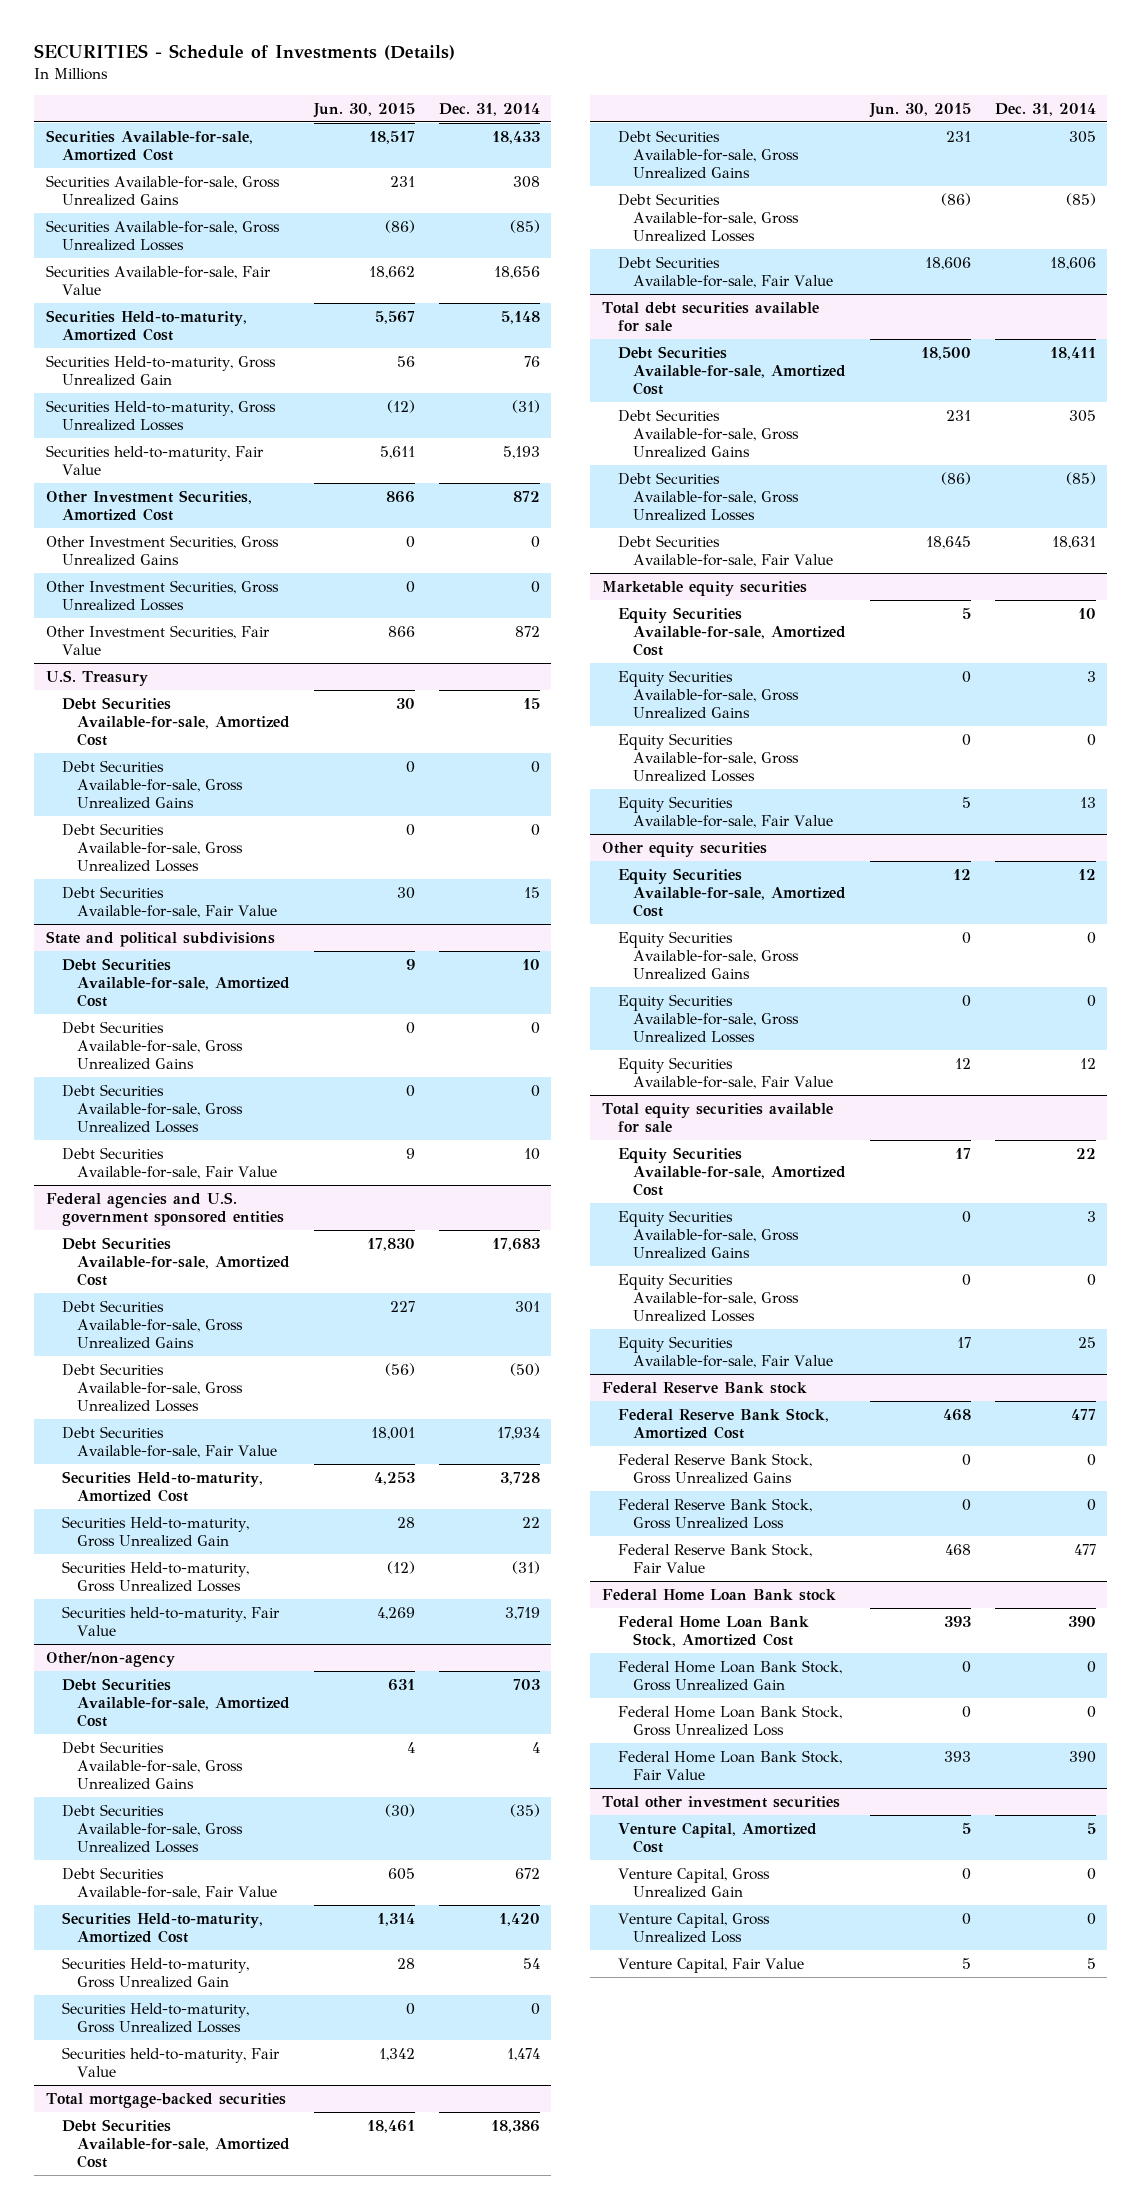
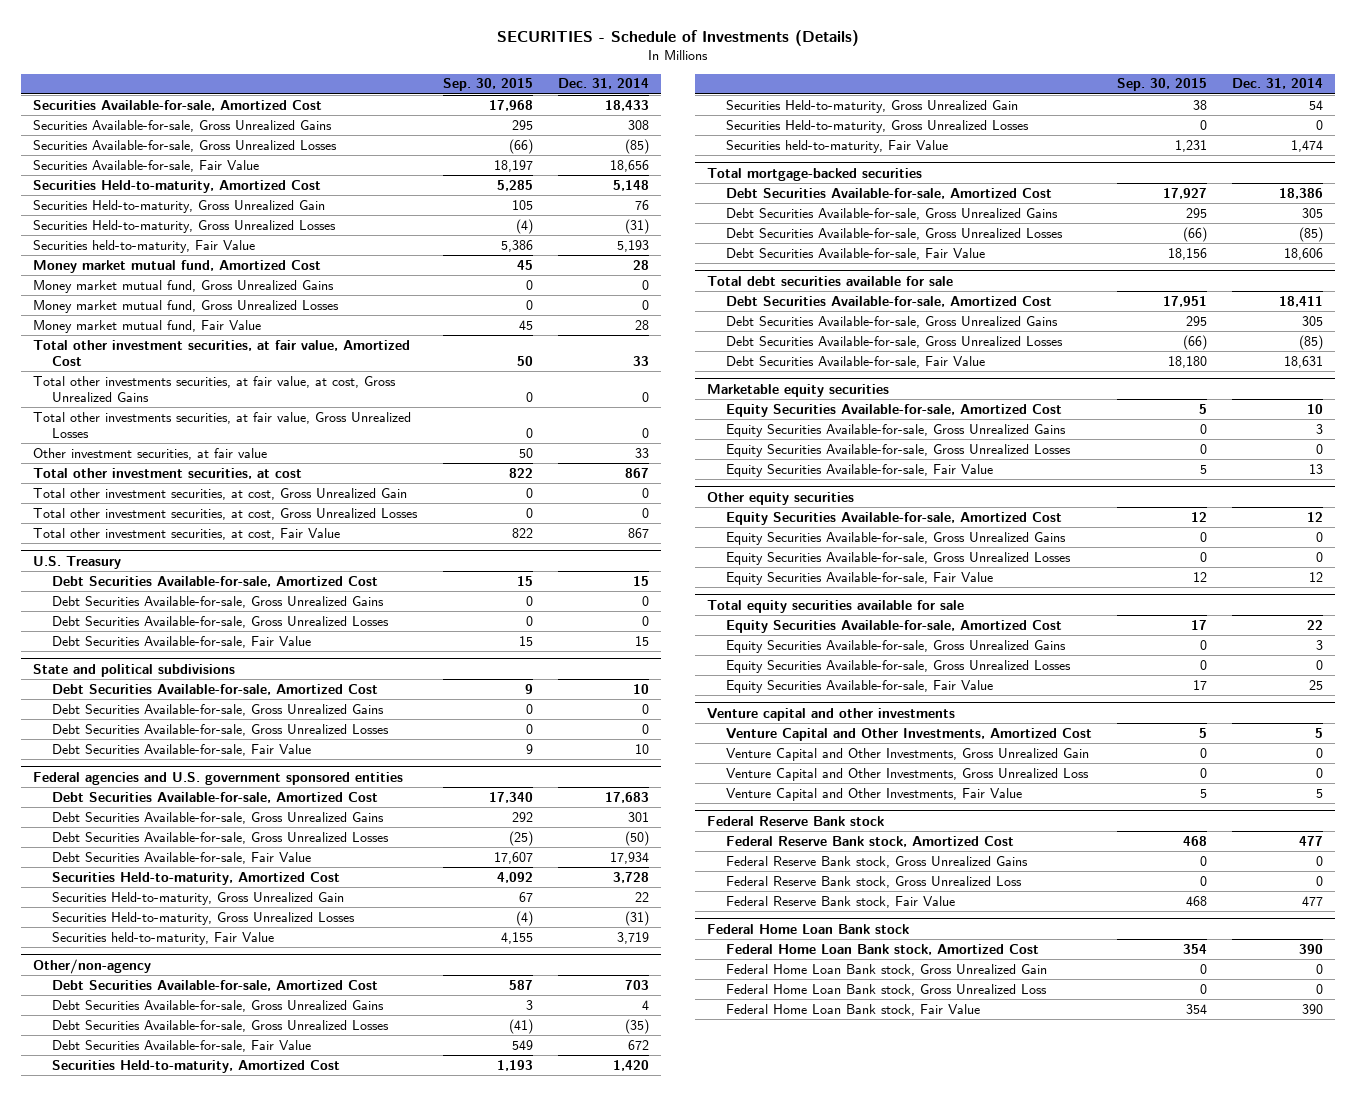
[312,102,415,118] Jun. 30, 2015 -> none
none -> [442,78,533,92] Sep. 30, 2015
none -> [33,259,322,273] Money market mutual fund, Amortized Cost
none -> [33,279,335,293] Money market mutual fund, Gross Unrealized Gains
none -> [33,299,340,313] Money market mutual fund, Gross Unrealized Losses
none -> [33,319,262,333] Money market mutual fund, Fair Value
[46,489,253,522] Other Investment Securities, Amortized Cost -> [33,339,411,366] Total other investment securities, at fair value, Amortized Cost
[512,490,540,502] 872 -> [632,355,649,366] 33
[46,534,280,567] Other Investment Securities, Gross Unrealized Gains -> [33,375,397,402] Total other investments securities, at fair value, at cost, Gross Unrealized Gains
[46,579,280,612] Other Investment Securities, Gross Unrealized Losses -> [33,411,412,438] Total other investments securities, at fair value, Gross Unrealized Losses
[46,624,271,656] Other Investment Securities, Fair Value -> [33,447,268,460] Other investment securities, at fair value
[514,625,540,637] 872 -> [634,447,649,458] 33
none -> [33,467,303,479] Total other investment securities, at cost
none -> [33,487,408,500] Total other investment securities, at cost, Gross Unrealized Gain
none -> [33,507,419,520] Total other investment securities, at cost, Gross Unrealized Losses
none -> [33,527,341,540] Total other investment securities, at cost, Fair Value
none -> [707,707,956,721] Venture capital and other investments
none -> [725,727,1092,741] Venture Capital and Other Investments, Amortized Cost
none -> [725,747,1089,761] Venture Capital and Other Investments, Gross Unrealized Gain
none -> [725,767,1089,781] Venture Capital and Other Investments, Gross Unrealized Loss
none -> [725,787,1022,801] Venture Capital and Other Investments, Fair Value
[617,1407,829,1440] Federal Reserve Bank Stock, Amortized Cost -> [725,835,1014,847] Federal Reserve Bank stock, Amortized Cost
[617,1452,812,1485] Federal Reserve Bank Stock, Gross Unrealized Gains -> [725,855,1028,868] Federal Reserve Bank stock, Gross Unrealized Gains
[617,1497,812,1530] Federal Reserve Bank Stock, Gross Unrealized Loss -> [725,875,1022,888] Federal Reserve Bank stock, Gross Unrealized Loss
[617,1542,812,1574] Federal Reserve Bank Stock, Fair Value -> [725,895,955,908] Federal Reserve Bank stock, Fair Value
[602,1795,841,1808] Total other investment securities -> none
[617,1821,817,1854] Venture Capital, Amortized Cost -> none
[617,1867,770,1899] Venture Capital, Gross Unrealized Gain -> none
[617,1912,770,1944] Venture Capital, Gross Unrealized Loss -> none
[617,1957,804,1973] Venture Capital, Fair Value -> none
[617,1615,809,1648] Federal Home Loan Bank Stock, Amortized Cost -> [725,943,1039,955] Federal Home Loan Bank stock, Amortized Cost
[617,1659,842,1692] Federal Home Loan Bank Stock, Gross Unrealized Gain -> [725,963,1047,976] Federal Home Loan Bank stock, Gross Unrealized Gain
[617,1704,842,1737] Federal Home Loan Bank Stock, Gross Unrealized Loss -> [725,983,1047,996] Federal Home Loan Bank stock, Gross Unrealized Loss
[617,1749,842,1781] Federal Home Loan Bank Stock, Fair Value -> [725,1003,980,1016] Federal Home Loan Bank stock, Fair Value

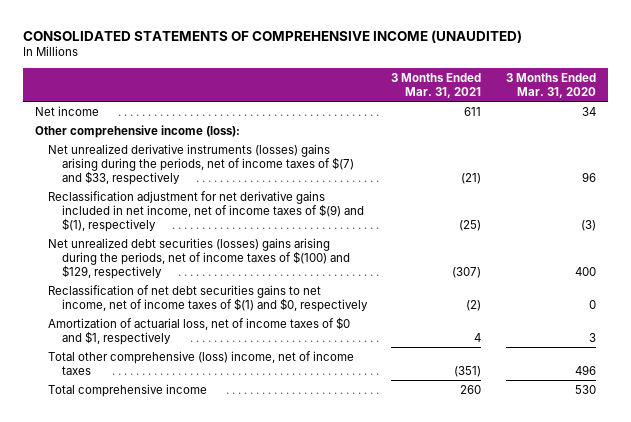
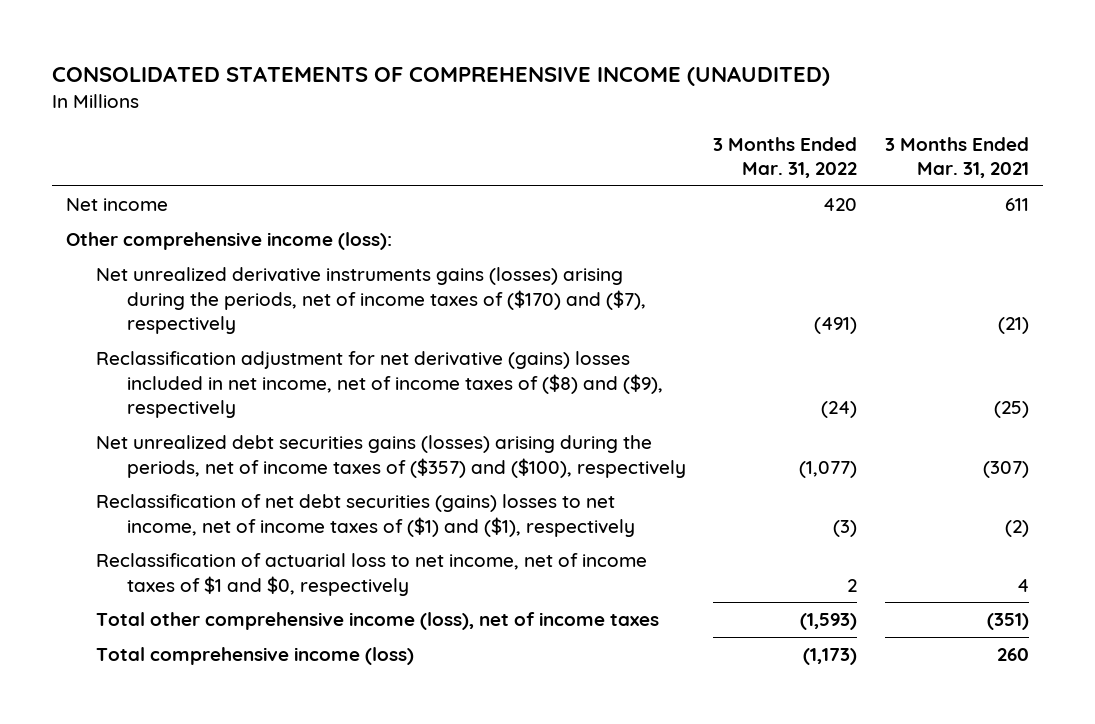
[505,72,596,99] 3 Months Ended Mar. 31, 2020 -> none
none -> [713,136,858,179] 3 Months Ended Mar. 31, 2022
[48,143,354,186] Net unrealized derivative instruments (losses) gains arising during the periods, net of income taxes of $(7) and $33, respectively -> [96,267,646,335] Net unrealized derivative instruments gains (losses) arising during the periods, net of income taxes of ($170) and ($7), respectively
[48,190,364,233] Reclassification adjustment for net derivative gains included in net income, net of income taxes of $(9) and $(1), respectively -> [96,351,663,419] Reclassification adjustment for net derivative (gains) losses included in net income, net of income taxes of ($8) and ($9), respectively
[48,237,350,280] Net unrealized debt securities (losses) gains arising during the periods, net of income taxes of $(100) and $129, respectively -> [96,435,686,478] Net unrealized debt securities gains (losses) arising during the periods, net of income taxes of ($357) and ($100), respectively
[48,284,368,312] Reclassification of net debt securities gains to net income, net of income taxes of $(1) and $0, respectively -> [96,494,635,537] Reclassification of net debt securities (gains) losses to net income, net of income taxes of ($1) and ($1), respectively
[48,316,351,345] Amortization of actuarial loss, net of income taxes of $0 and $1, respectively -> [96,553,648,596] Reclassification of actuarial loss to net income, net of income taxes of $1 and $0, respectively
[48,350,355,375] Total other comprehensive (loss) income, net of income taxes -> [96,612,660,631] Total other comprehensive income (loss), net of income taxes
[48,383,208,397] Total comprehensive income -> [96,647,415,666] Total comprehensive income (loss)

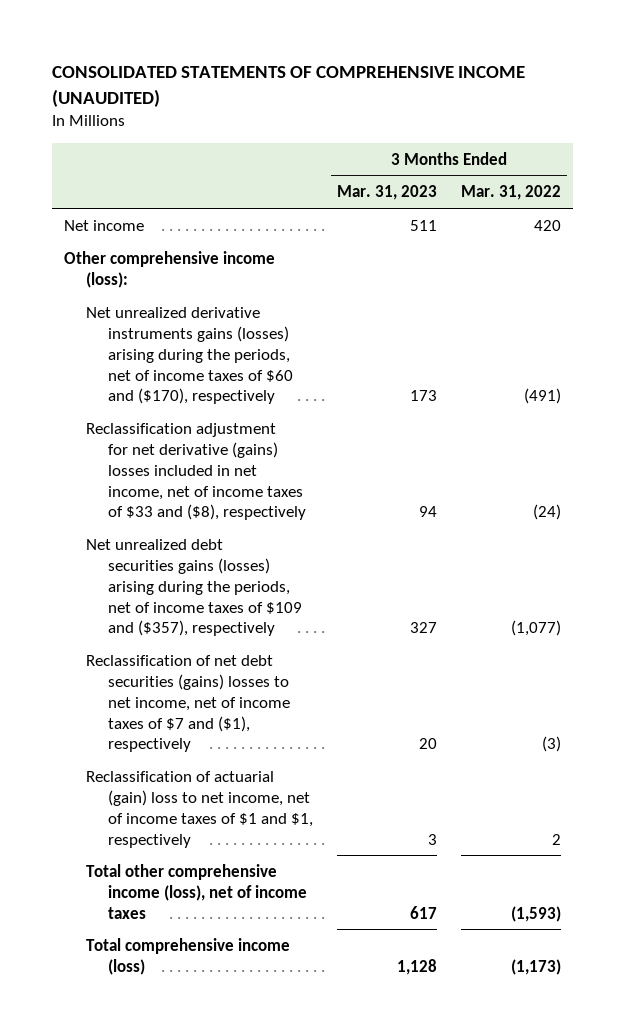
[885,136,1030,179] 3 Months Ended Mar. 31, 2021 -> none
none -> [337,185,438,201] Mar. 31, 2023
[96,267,646,335] Net unrealized derivative instruments gains (losses) arising during the periods, net of income taxes of ($170) and ($7), respectively -> [85,306,294,405] Net unrealized derivative instruments gains (losses) arising during the periods, net of income taxes of $60 and ($170), respectively
[96,351,663,419] Reclassification adjustment for net derivative (gains) losses included in net income, net of income taxes of ($8) and ($9), respectively -> [85,422,307,521] Reclassification adjustment for net derivative (gains) losses included in net income, net of income taxes of $33 and ($8), respectively
[96,435,686,478] Net unrealized debt securities gains (losses) arising during the periods, net of income taxes of ($357) and ($100), respectively -> [85,538,303,637] Net unrealized debt securities gains (losses) arising during the periods, net of income taxes of $109 and ($357), respectively
[96,494,635,537] Reclassification of net debt securities (gains) losses to net income, net of income taxes of ($1) and ($1), respectively -> [85,654,291,753] Reclassification of net debt securities (gains) losses to net income, net of income taxes of $7 and ($1), respectively
[96,553,648,596] Reclassification of actuarial loss to net income, net of income taxes of $1 and $0, respectively -> [85,770,314,848] Reclassification of actuarial (gain) loss to net income, net of income taxes of $1 and $1, respectively

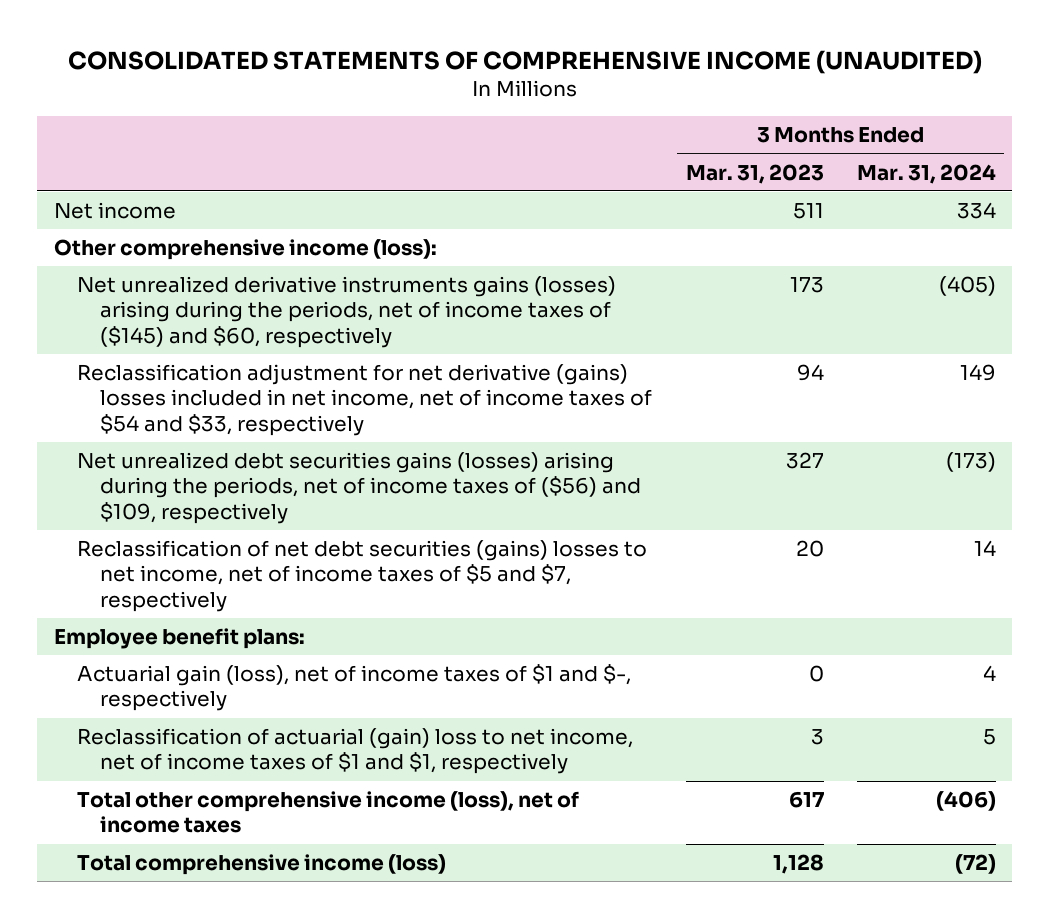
[461,185,562,201] Mar. 31, 2022 -> none
none -> [856,163,996,184] Mar. 31, 2024
[85,306,294,405] Net unrealized derivative instruments gains (losses) arising during the periods, net of income taxes of $60 and ($170), respectively -> [77,276,617,348] Net unrealized derivative instruments gains (losses) arising during the periods, net of income taxes of ($145) and $60, respectively
[85,422,307,521] Reclassification adjustment for net derivative (gains) losses included in net income, net of income taxes of $33 and ($8), respectively -> [77,364,653,436] Reclassification adjustment for net derivative (gains) losses included in net income, net of income taxes of $54 and $33, respectively
[85,538,303,637] Net unrealized debt securities gains (losses) arising during the periods, net of income taxes of $109 and ($357), respectively -> [77,452,642,524] Net unrealized debt securities gains (losses) arising during the periods, net of income taxes of ($56) and $109, respectively
[85,654,291,753] Reclassification of net debt securities (gains) losses to net income, net of income taxes of $7 and ($1), respectively -> [77,540,648,612] Reclassification of net debt securities (gains) losses to net income, net of income taxes of $5 and $7, respectively
none -> [53,628,305,650] Employee benefit plans:
none -> [77,664,632,712] Actuarial gain (loss), net of income taxes of $1 and $-, respectively

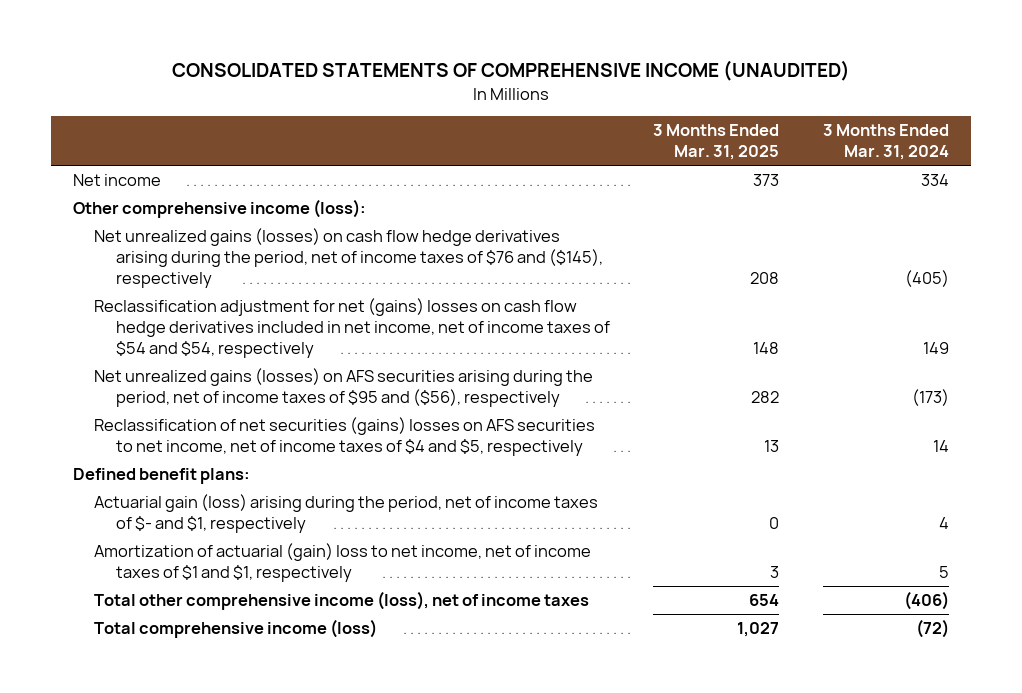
[685,163,824,184] Mar. 31, 2023 -> none
none -> [653,124,780,161] 3 Months Ended Mar. 31, 2025
[77,276,617,348] Net unrealized derivative instruments gains (losses) arising during the periods, net of income taxes of ($145) and $60, respectively -> [94,228,603,288] Net unrealized gains (losses) on cash flow hedge derivatives arising during the period, net of income taxes of $76 and ($145), respectively
[77,364,653,436] Reclassification adjustment for net derivative (gains) losses included in net income, net of income taxes of $54 and $33, respectively -> [94,298,610,358] Reclassification adjustment for net (gains) losses on cash flow hedge derivatives included in net income, net of income taxes of $54 and $54, respectively
[77,452,642,524] Net unrealized debt securities gains (losses) arising during the periods, net of income taxes of ($56) and $109, respectively -> [94,368,594,407] Net unrealized gains (losses) on AFS securities arising during the period, net of income taxes of $95 and ($56), respectively
[77,540,648,612] Reclassification of net debt securities (gains) losses to net income, net of income taxes of $5 and $7, respectively -> [94,417,596,456] Reclassification of net securities (gains) losses on AFS securities to net income, net of income taxes of $4 and $5, respectively
[53,628,305,650] Employee benefit plans: -> [72,468,250,485] Defined benefit plans:
[77,664,632,712] Actuarial gain (loss), net of income taxes of $1 and $-, respectively -> [94,494,599,533] Actuarial gain (loss) arising during the period, net of income taxes of $- and $1, respectively
[77,728,634,775] Reclassification of actuarial (gain) loss to net income, net of income taxes of $1 and $1, respectively -> [94,543,592,582] Amortization of actuarial (gain) loss to net income, net of income taxes of $1 and $1, respectively

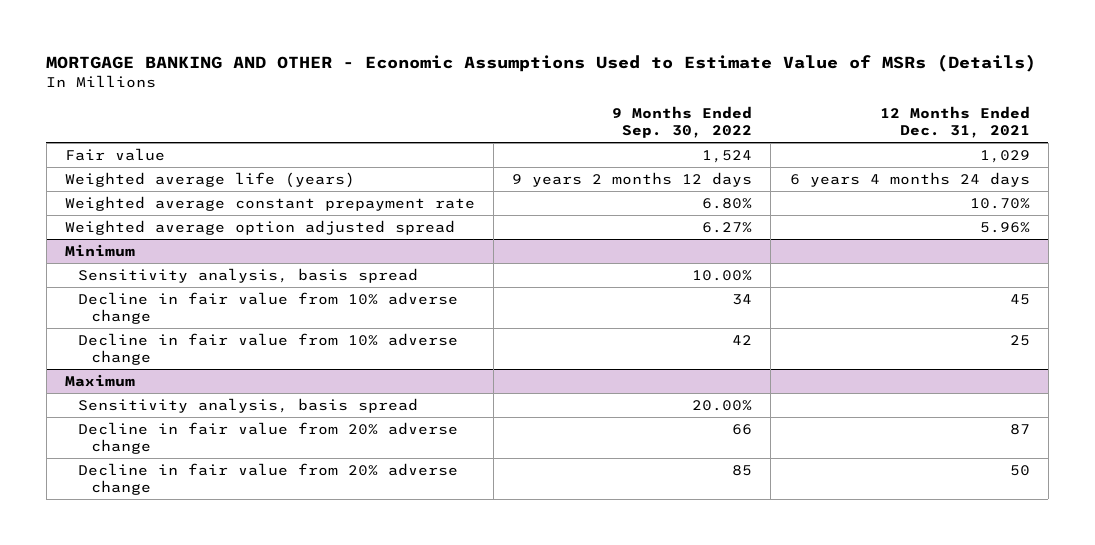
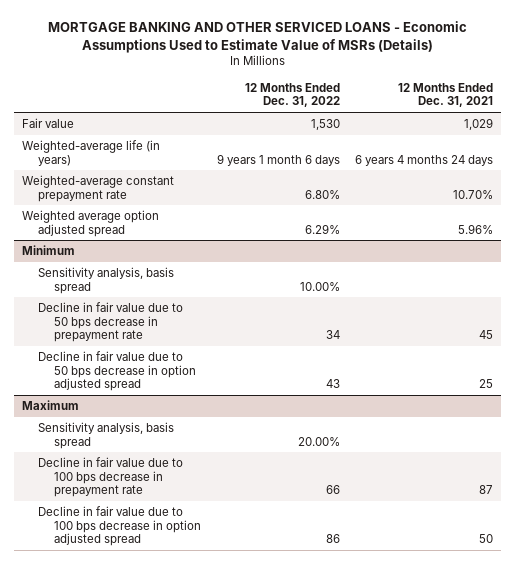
[46,54,1037,73] MORTGAGE BANKING AND OTHER - Economic Assumptions Used to Estimate Value of MSRs (Details) -> [47,21,467,53] MORTGAGE BANKING AND OTHER SERVICED LOANS - Economic Assumptions Used to Estimate Value of MSRs (Details)
[612,106,753,139] 9 Months Ended Sep. 30, 2022 -> none
none -> [244,82,340,108] 12 Months Ended Dec. 31, 2022
[65,171,356,188] Weighted average life (years) -> [21,140,160,166] Weighted-average life (in years)
[65,195,476,211] Weighted average constant prepayment rate -> [21,175,174,202] Weighted-average constant prepayment rate
[78,291,459,325] Decline in fair value from 10% adverse change -> [38,302,184,342] Decline in fair value due to 50 bps decrease in prepayment rate
[78,332,459,366] Decline in fair value from 10% adverse change -> [38,351,197,391] Decline in fair value due to 50 bps decrease in option adjusted spread
[78,421,459,455] Decline in fair value from 20% adverse change -> [38,457,184,497] Decline in fair value due to 100 bps decrease in prepayment rate
[78,462,459,496] Decline in fair value from 20% adverse change -> [38,506,202,546] Decline in fair value due to 100 bps decrease in option adjusted spread

